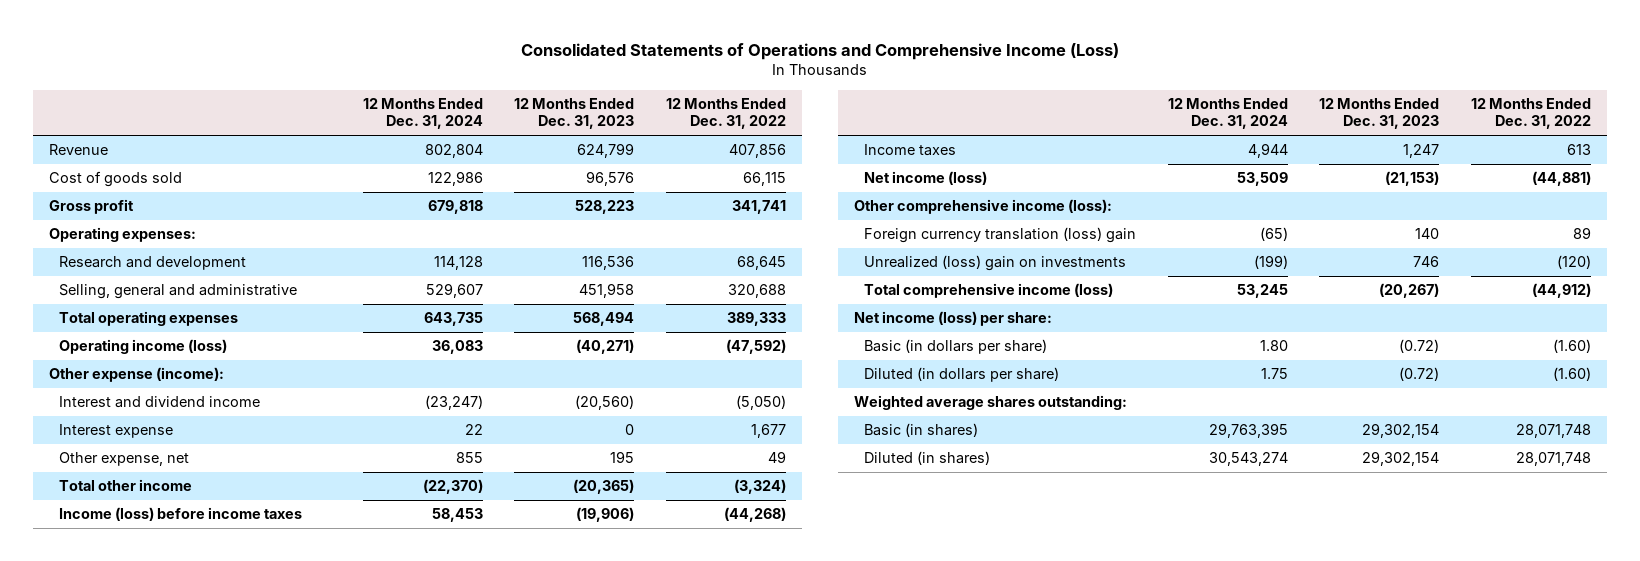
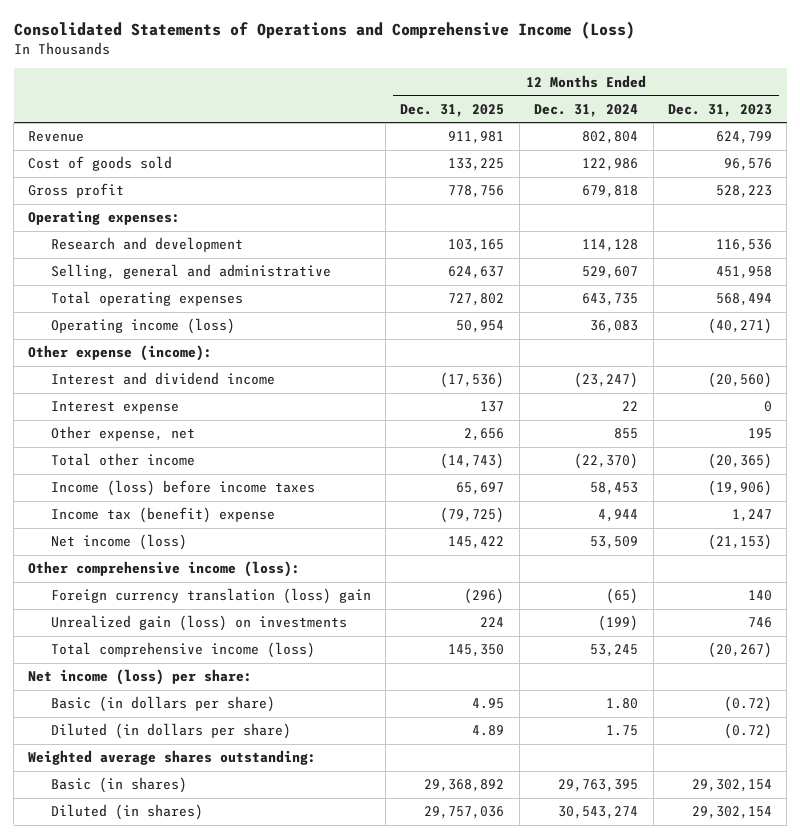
[665,98,786,130] 12 Months Ended Dec. 31, 2022 -> none
none -> [400,103,505,117] Dec. 31, 2025
[864,144,957,157] Income taxes -> [50,507,275,524] Income tax (benefit) expense
[864,255,1127,272] Unrealized (loss) gain on investments -> [50,615,347,632] Unrealized gain (loss) on investments

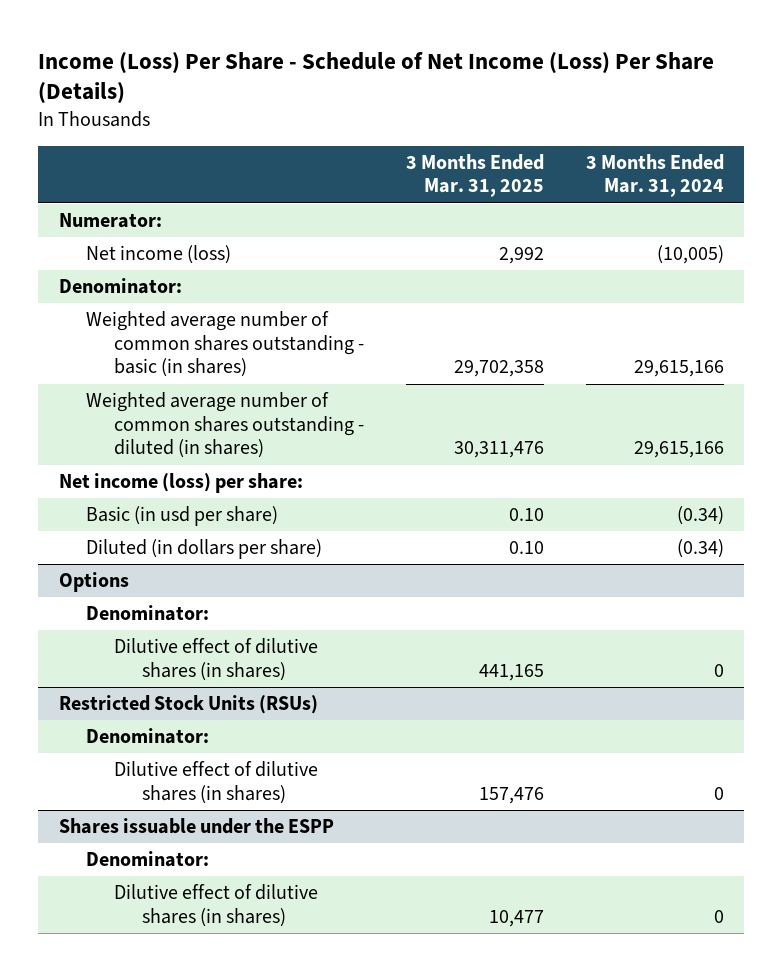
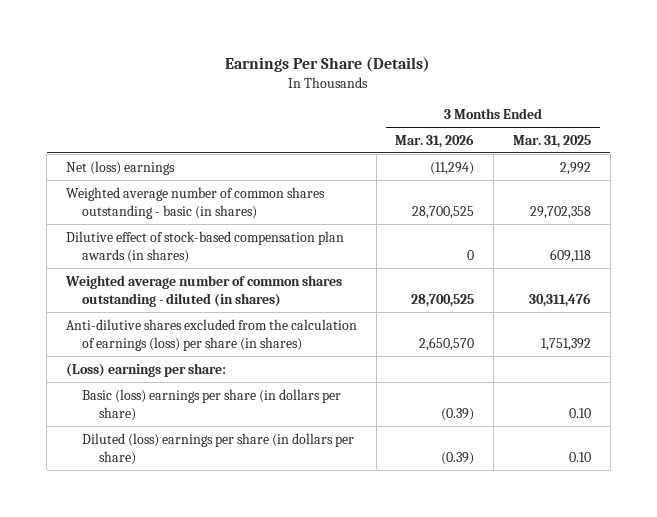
[37,51,714,105] Income (Loss) Per Share - Schedule of Net Income (Loss) Per Share (Details) -> [225,56,431,72] Earnings Per Share (Details)
[585,153,724,198] 3 Months Ended Mar. 31, 2024 -> none
none -> [395,133,475,148] Mar. 31, 2026
[58,213,162,229] Numerator: -> none
[58,278,182,295] Denominator: -> none
[86,245,232,265] Net income (loss) -> [66,160,176,175] Net (loss) earnings
none -> [66,230,345,263] Dilutive effect of stock-based compensation plan awards (in shares)
[58,572,129,593] Options -> none
[86,605,210,622] Denominator: -> none
[113,638,318,681] Dilutive effect of dilutive shares (in shares) -> none
[58,695,318,715] Restricted Stock Units (RSUs) -> none
[86,728,210,745] Denominator: -> none
[113,761,318,804] Dilutive effect of dilutive shares (in shares) -> none
[58,818,334,835] Shares issuable under the ESPP -> none
[86,851,210,868] Denominator: -> none
[113,884,318,927] Dilutive effect of dilutive shares (in shares) -> none
none -> [66,318,358,351] Anti-dilutive shares excluded from the calculation of earnings (loss) per share (in shares)
[58,473,303,494] Net income (loss) per share: -> [66,362,227,377] (Loss) earnings per share:
[86,506,279,527] Basic (in usd per share) -> [82,388,342,421] Basic (loss) earnings per share (in dollars per share)
[86,539,323,560] Diluted (in dollars per share) -> [82,432,355,465] Diluted (loss) earnings per share (in dollars per share)

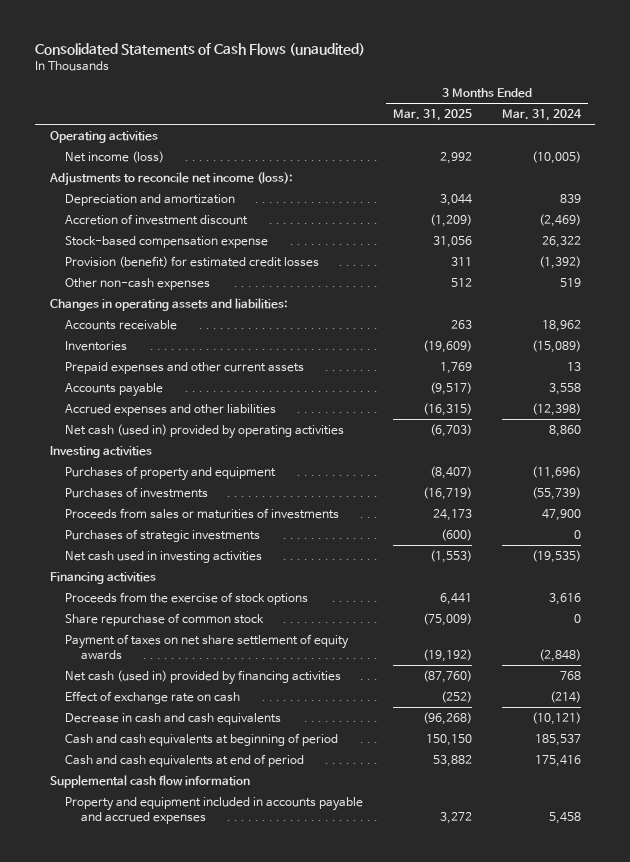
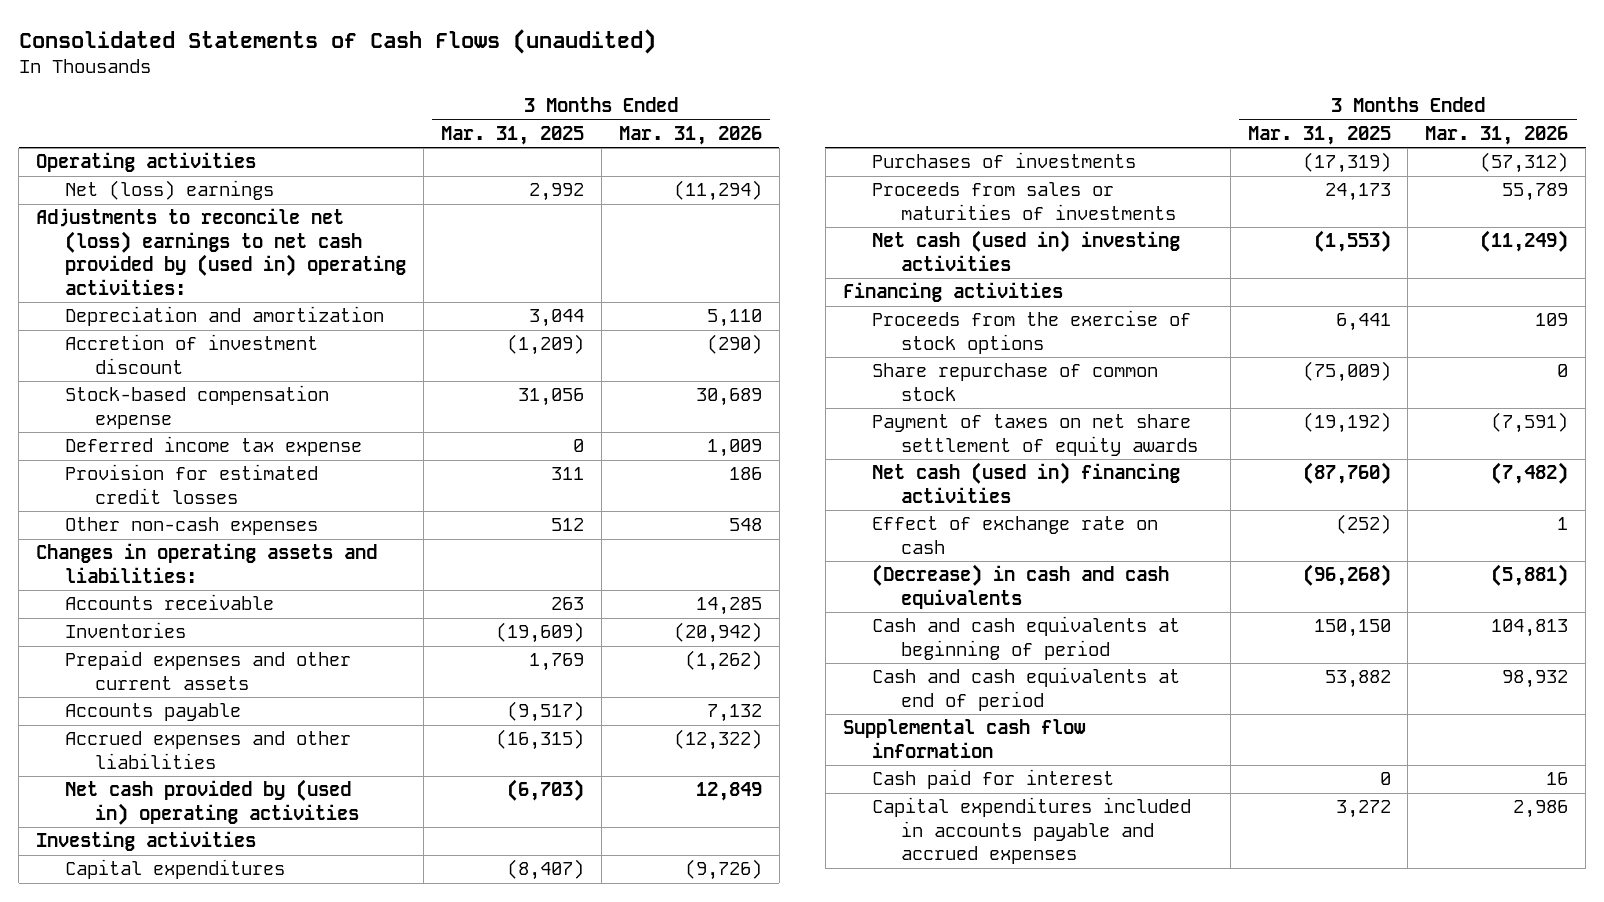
[501,109,582,122] Mar. 31, 2024 -> none
none -> [618,125,762,145] Mar. 31, 2026
[65,150,165,163] Net income (loss) -> [65,180,275,201] Net (loss) earnings
[48,171,293,186] Adjustments to reconcile net income (loss): -> [36,208,407,295] Adjustments to reconcile net (loss) earnings to net cash provided by (used in) operating activities:
none -> [65,436,363,457] Deferred income tax expense
[65,255,320,268] Provision (benefit) for estimated credit losses -> [65,464,319,504] Provision for estimated credit losses
[65,423,345,439] Net cash (used in) provided by operating activities -> [65,779,359,825] Net cash provided by (used in) operating activities
[65,465,277,481] Purchases of property and equipment -> [65,859,286,880] Capital expenditures
[422,486,472,500] (16,719) -> [1302,152,1391,174] (17,319)
[65,528,261,542] Purchases of strategic investments -> none
[65,550,263,563] Net cash used in investing activities -> [871,230,1180,271] Net cash (used in) investing activities
[65,669,342,685] Net cash (used in) provided by financing activities -> [871,462,1180,503] Net cash (used in) financing activities
[65,712,282,725] Decrease in cash and cash equivalents -> [871,564,1169,609] (Decrease) in cash and cash equivalents
none -> [871,769,1114,790] Cash paid for interest
[65,796,364,824] Property and equipment included in accounts payable and accrued expenses -> [871,797,1191,865] Capital expenditures included in accounts payable and accrued expenses

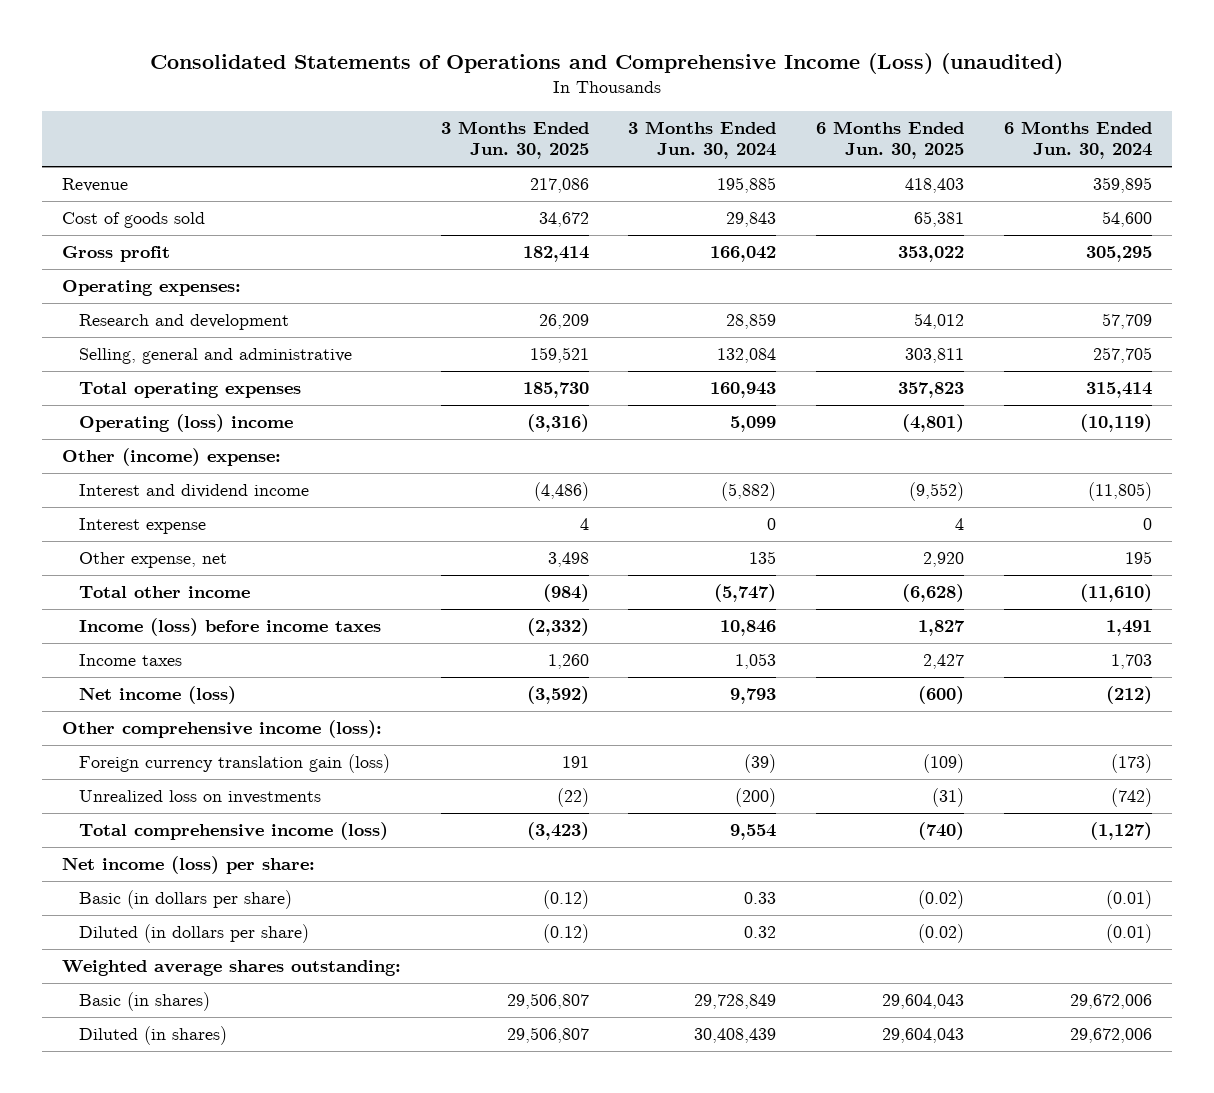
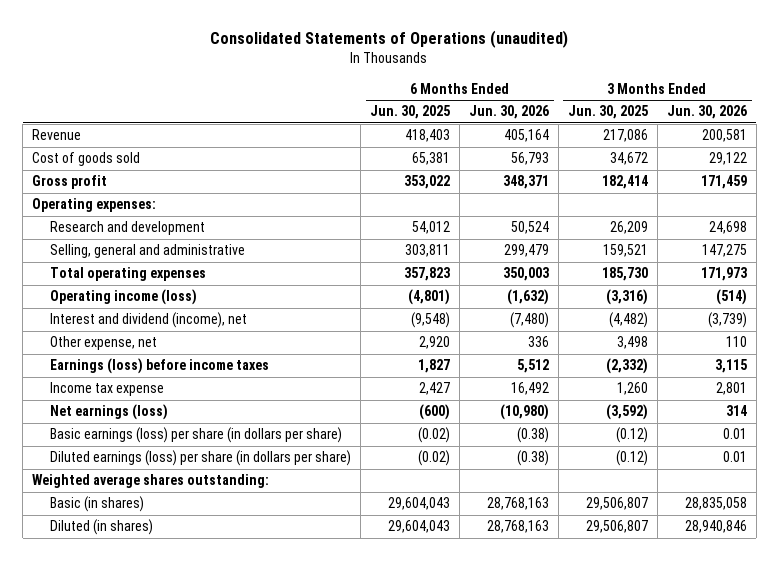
[149,53,1063,75] Consolidated Statements of Operations and Comprehensive Income (Loss) (unaudited) -> [210,30,569,49] Consolidated Statements of Operations (unaudited)
[628,121,777,160] 3 Months Ended Jun. 30, 2024 -> none
[1003,121,1152,160] 6 Months Ended Jun. 30, 2024 -> none
none -> [469,105,550,120] Jun. 30, 2026
none -> [666,105,747,120] Jun. 30, 2026
[61,448,281,467] Other (income) expense: -> none
[78,518,206,535] Interest expense -> none
[78,414,293,433] Operating (loss) income -> [50,289,198,306] Operating income (loss)
[78,484,309,499] Interest and dividend income -> [50,312,248,329] Interest and dividend (income), net
[533,482,589,502] (4,486) -> [609,312,649,329] (4,482)
[909,482,965,502] (9,552) -> [411,312,451,329] (9,548)
[78,586,250,599] Total other income -> none
[61,720,382,739] Other comprehensive income (loss): -> none
[78,754,390,774] Foreign currency translation gain (loss) -> none
[78,790,321,805] Unrealized loss on investments -> none
[78,822,388,841] Total comprehensive income (loss) -> none
[61,856,315,875] Net income (loss) per share: -> none
[78,618,381,637] Income (loss) before income taxes -> [50,358,270,375] Earnings (loss) before income taxes
[78,654,182,667] Income taxes -> [50,382,165,397] Income tax expense
[78,686,236,705] Net income (loss) -> [50,404,169,421] Net earnings (loss)
[78,890,292,910] Basic (in dollars per share) -> [50,427,343,444] Basic earnings (loss) per share (in dollars per share)
[78,924,309,944] Diluted (in dollars per share) -> [50,450,352,467] Diluted earnings (loss) per share (in dollars per share)

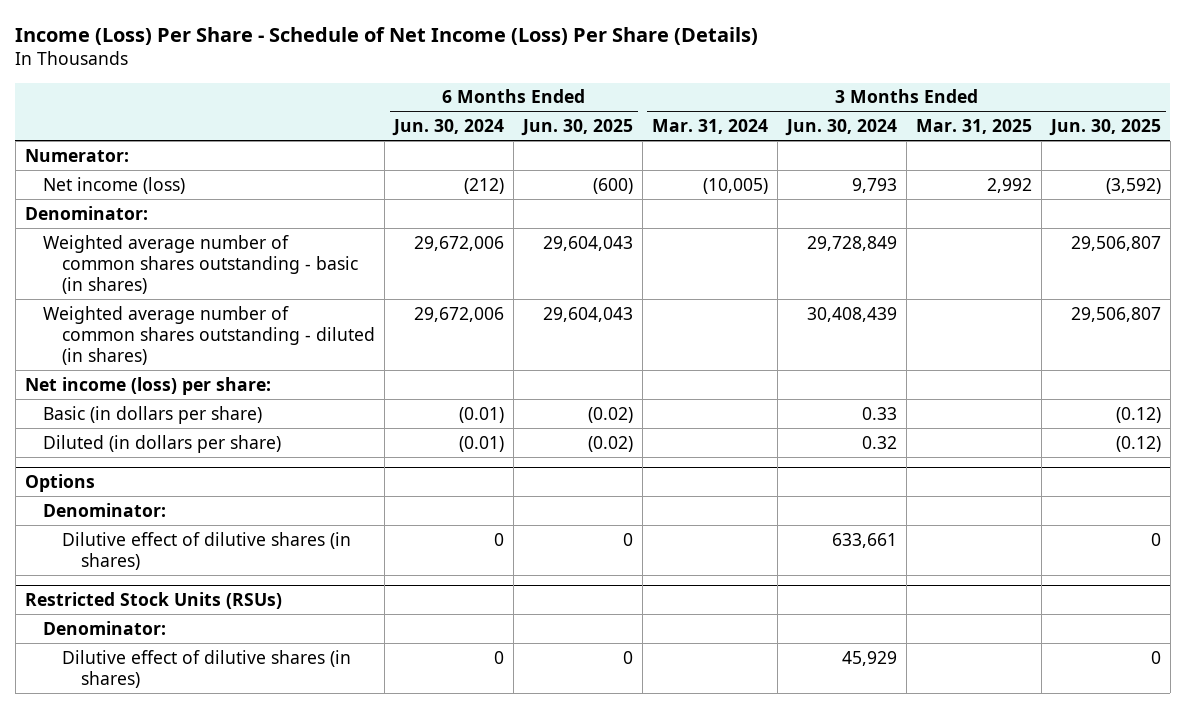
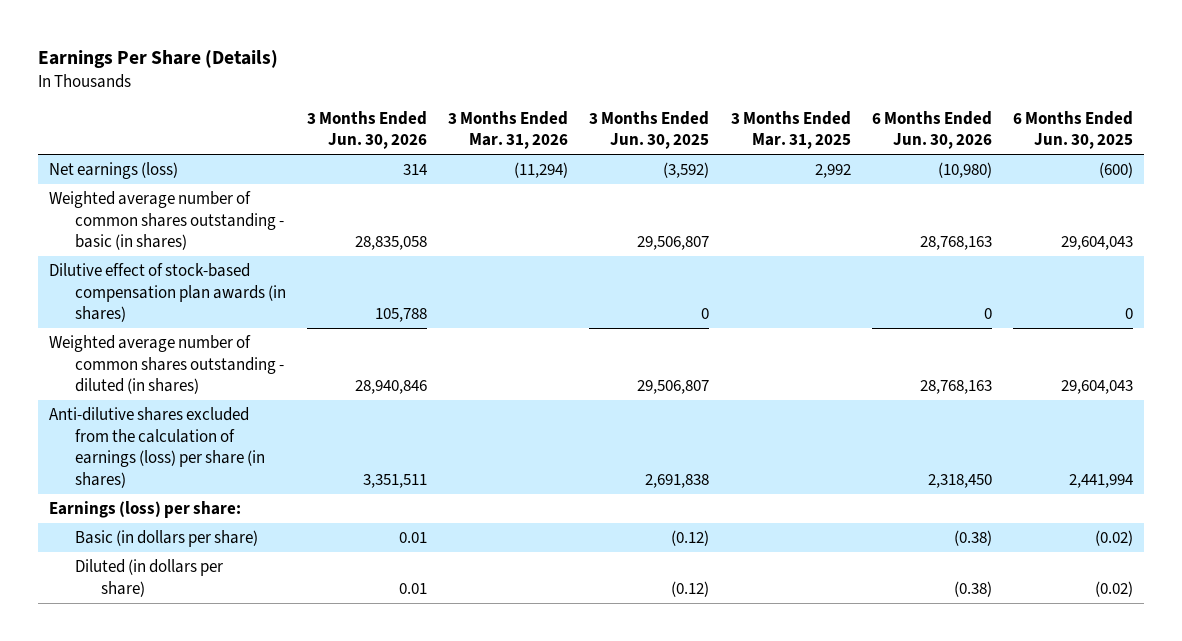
[15,26,759,45] Income (Loss) Per Share - Schedule of Net Income (Loss) Per Share (Details) -> [37,49,278,68] Earnings Per Share (Details)
[392,118,505,136] Jun. 30, 2024 -> none
[652,118,769,134] Mar. 31, 2024 -> none
[785,118,898,136] Jun. 30, 2024 -> none
none -> [307,110,428,150] 3 Months Ended Jun. 30, 2026
none -> [448,110,569,150] 3 Months Ended Mar. 31, 2026
none -> [871,110,992,150] 6 Months Ended Jun. 30, 2026
[24,148,129,162] Numerator: -> none
[24,205,148,220] Denominator: -> none
[43,176,186,194] Net income (loss) -> [48,162,178,180] Net earnings (loss)
none -> [48,263,286,323] Dilutive effect of stock-based compensation plan awards (in shares)
none -> [48,407,265,488] Anti-dilutive shares excluded from the calculation of earnings (loss) per share (in shares)
[24,376,271,395] Net income (loss) per share: -> [48,501,241,519] Earnings (loss) per share:
[24,474,95,493] Options -> none
[43,502,167,517] Denominator: -> none
[62,531,352,570] Dilutive effect of dilutive shares (in shares) -> none
[24,592,282,610] Restricted Stock Units (RSUs) -> none
[43,620,167,635] Denominator: -> none
[62,649,352,688] Dilutive effect of dilutive shares (in shares) -> none

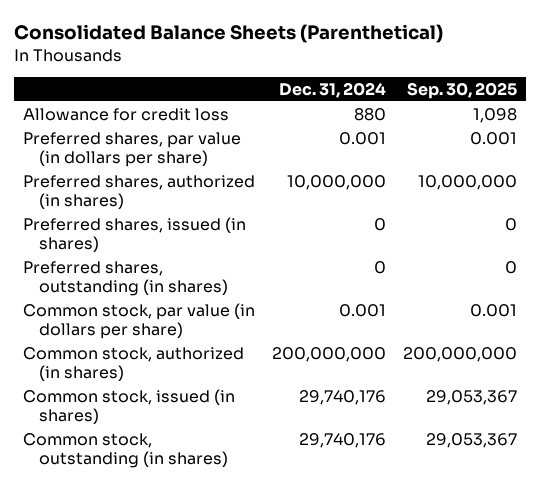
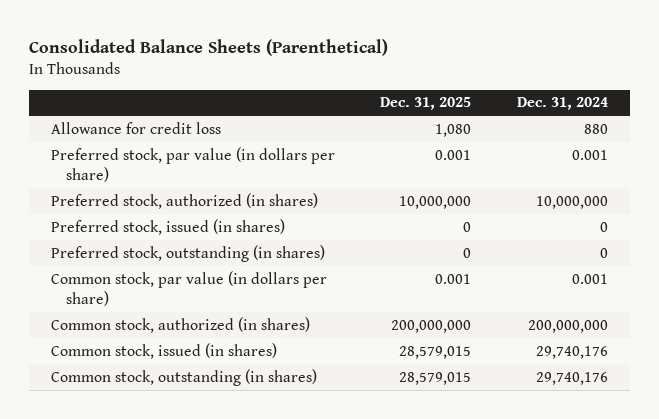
[406,81,517,99] Sep. 30, 2025 -> none
none -> [380,97,472,111] Dec. 31, 2025
[22,131,241,168] Preferred shares, par value (in dollars per share) -> [51,146,336,182] Preferred stock, par value (in dollars per share)
[22,174,255,210] Preferred shares, authorized (in shares) -> [51,192,319,209] Preferred stock, authorized (in shares)
[22,216,246,253] Preferred shares, issued (in shares) -> [51,218,286,235] Preferred stock, issued (in shares)
[22,260,228,297] Preferred shares, outstanding (in shares) -> [51,244,326,262] Preferred stock, outstanding (in shares)

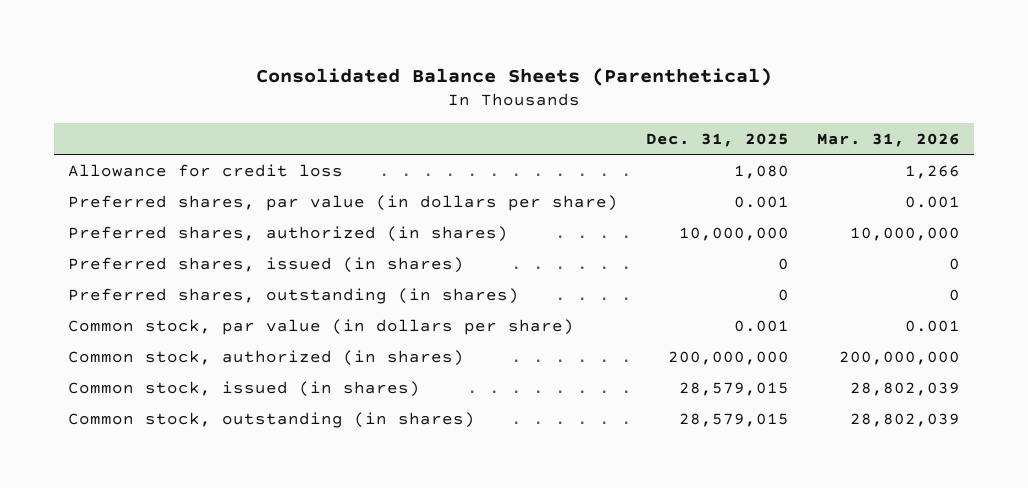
[516,97,608,111] Dec. 31, 2024 -> none
none -> [817,132,961,147] Mar. 31, 2026
[51,146,336,182] Preferred stock, par value (in dollars per share) -> [68,194,619,211] Preferred shares, par value (in dollars per share)
[51,192,319,209] Preferred stock, authorized (in shares) -> [68,225,509,242] Preferred shares, authorized (in shares)
[51,218,286,235] Preferred stock, issued (in shares) -> [68,256,465,273] Preferred shares, issued (in shares)
[51,244,326,262] Preferred stock, outstanding (in shares) -> [68,287,520,304] Preferred shares, outstanding (in shares)

